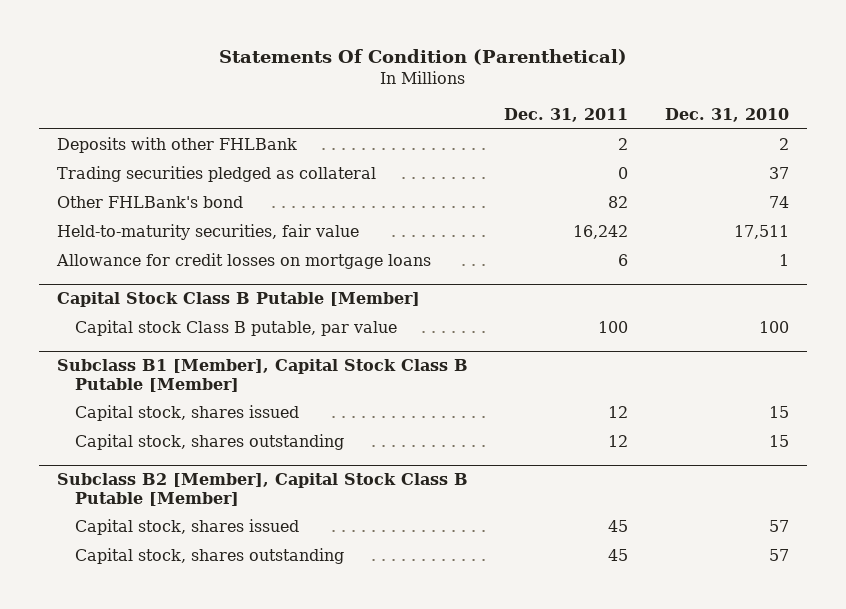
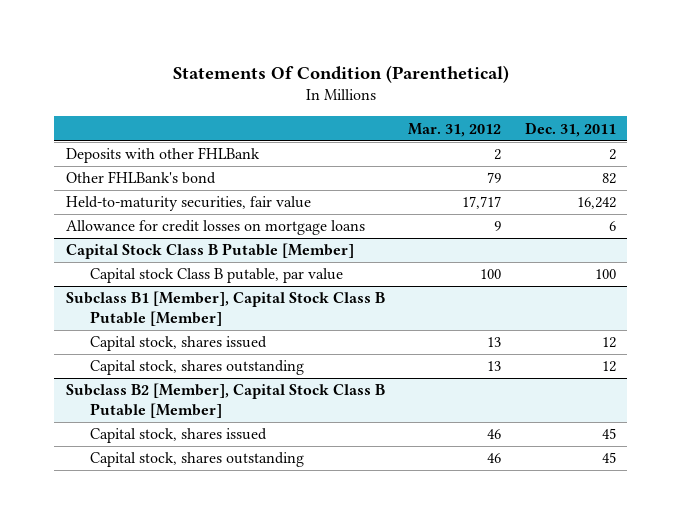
[664,108,789,123] Dec. 31, 2010 -> none
none -> [408,122,502,137] Mar. 31, 2012
[57,166,377,183] Trading securities pledged as collateral -> none

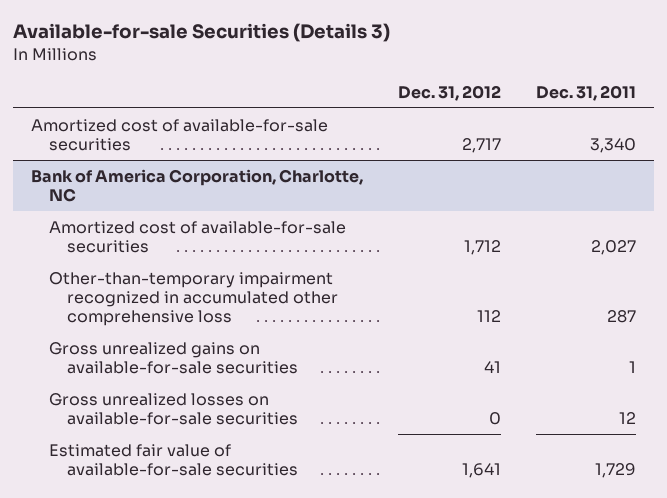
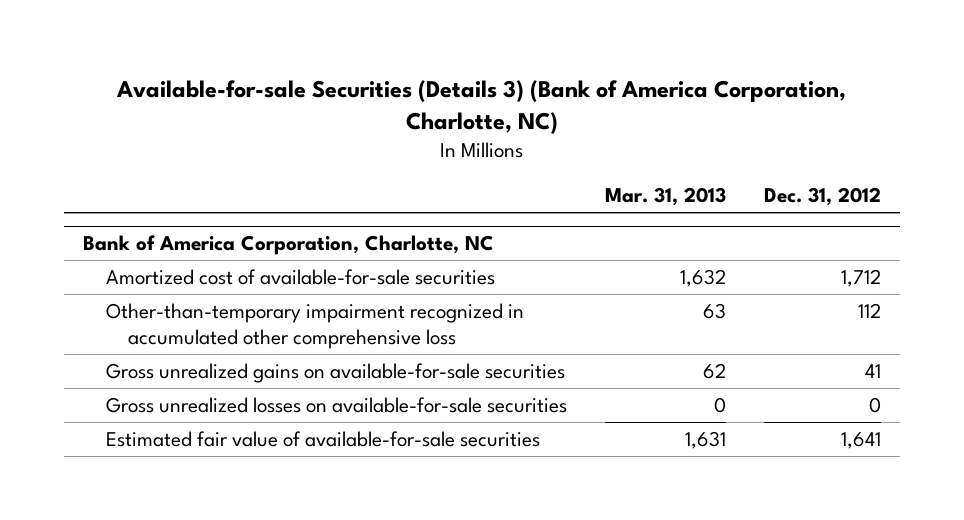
[13,23,391,43] Available-for-sale Securities (Details 3) -> [115,79,846,135] Available-for-sale Securities (Details 3) (Bank of America Corporation, Charlotte, NC)
[536,84,637,101] Dec. 31, 2011 -> none
none -> [604,187,726,207] Mar. 31, 2013
[30,118,328,151] Amortized cost of available-for-sale securities -> none

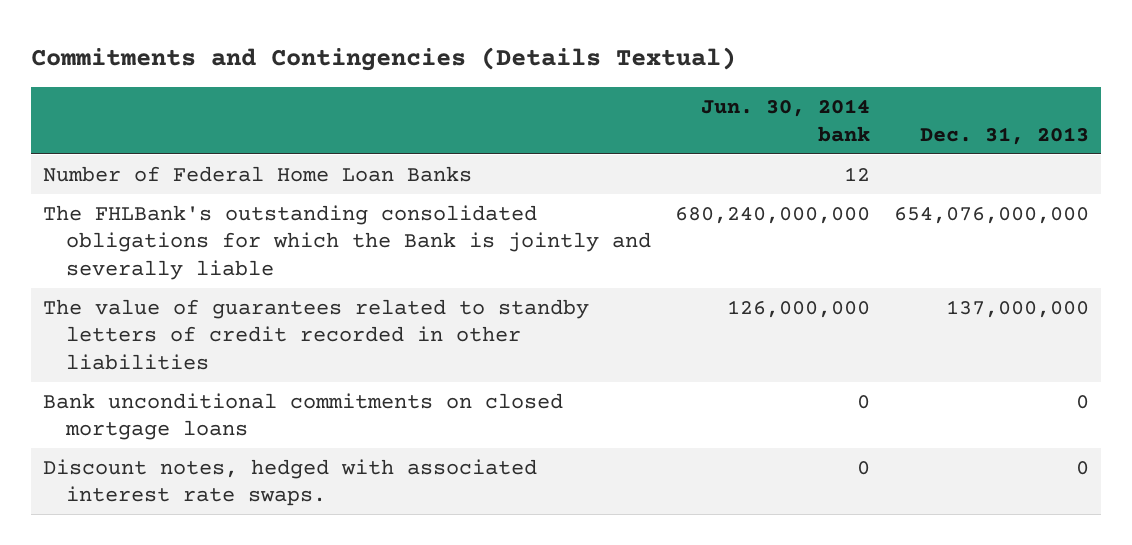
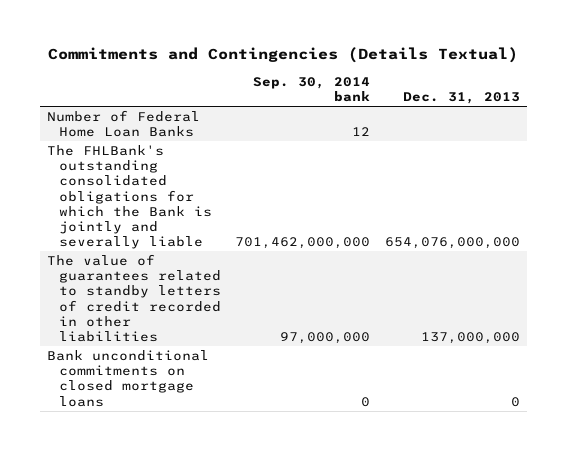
[701,99,871,142] Jun. 30, 2014 bank -> none
none -> [253,76,371,102] Sep. 30, 2014 bank
[42,458,537,507] Discount notes, hedged with associated interest rate swaps. -> none

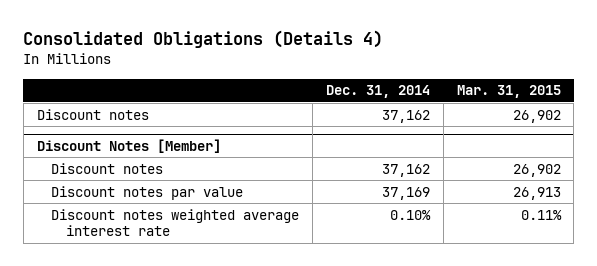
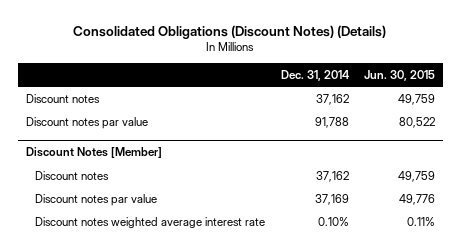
[23,30,384,49] Consolidated Obligations (Details 4) -> [73,24,387,39] Consolidated Obligations (Discount Notes) (Details)
[456,85,561,99] Mar. 31, 2015 -> none
none -> [364,69,436,81] Jun. 30, 2015
none -> [25,116,148,129] Discount notes par value

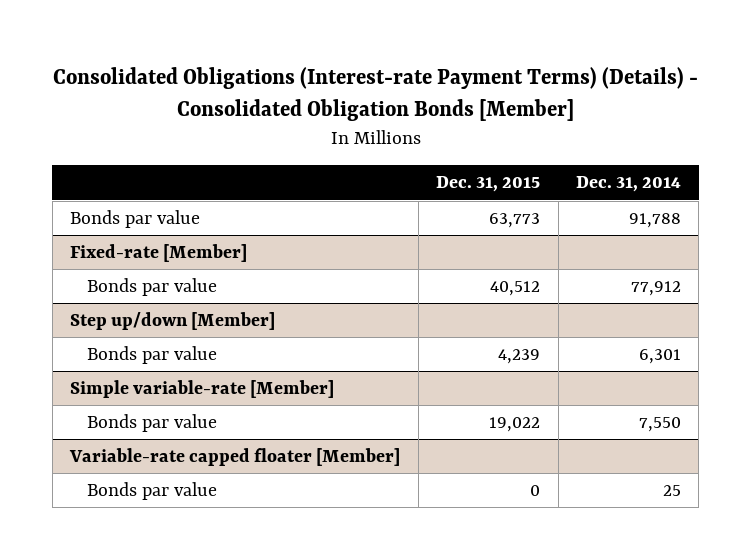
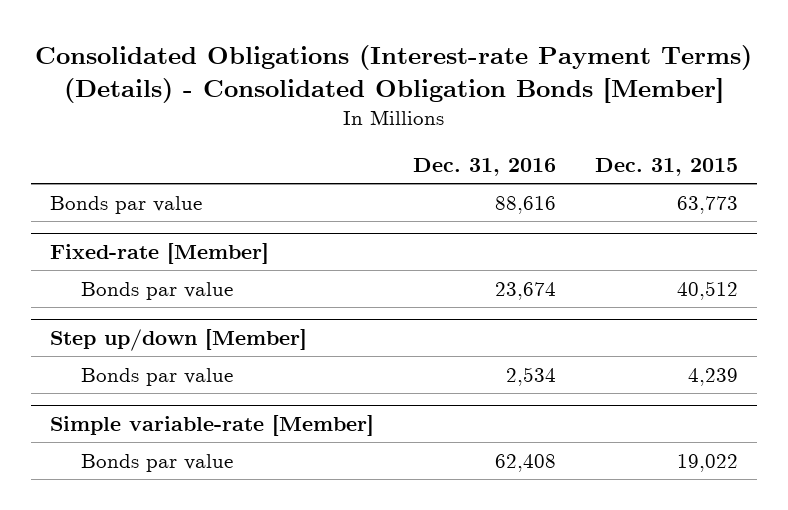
[575,176,681,193] Dec. 31, 2014 -> none
none -> [413,158,557,177] Dec. 31, 2016
[69,448,401,467] Variable-rate capped floater [Member] -> none
[86,482,217,501] Bonds par value -> none

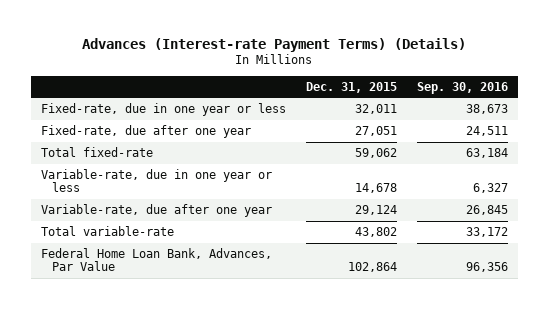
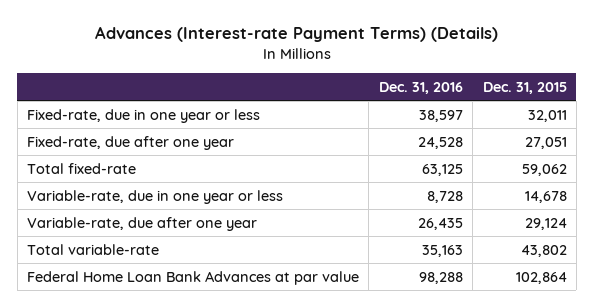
[416,81,508,94] Sep. 30, 2016 -> none
none -> [378,81,463,94] Dec. 31, 2016
[40,248,272,272] Federal Home Loan Bank, Advances, Par Value -> [26,270,359,285] Federal Home Loan Bank Advances at par value

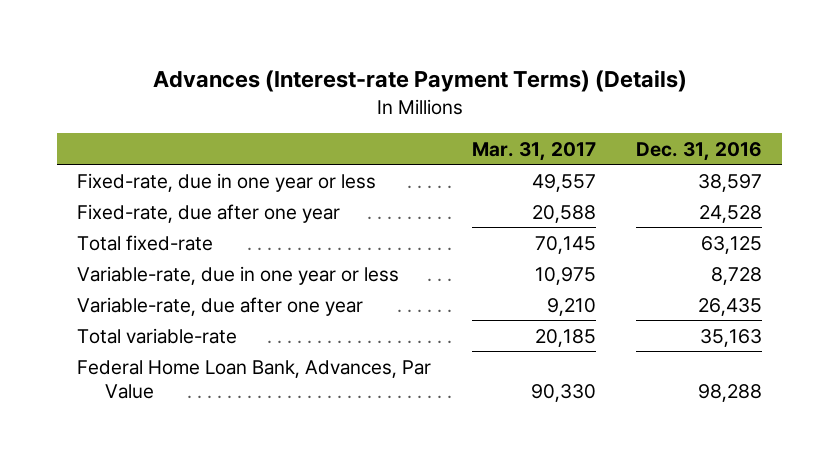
[482,81,567,94] Dec. 31, 2015 -> none
none -> [471,141,596,161] Mar. 31, 2017
[26,270,359,285] Federal Home Loan Bank Advances at par value -> [77,359,432,400] Federal Home Loan Bank, Advances, Par Value

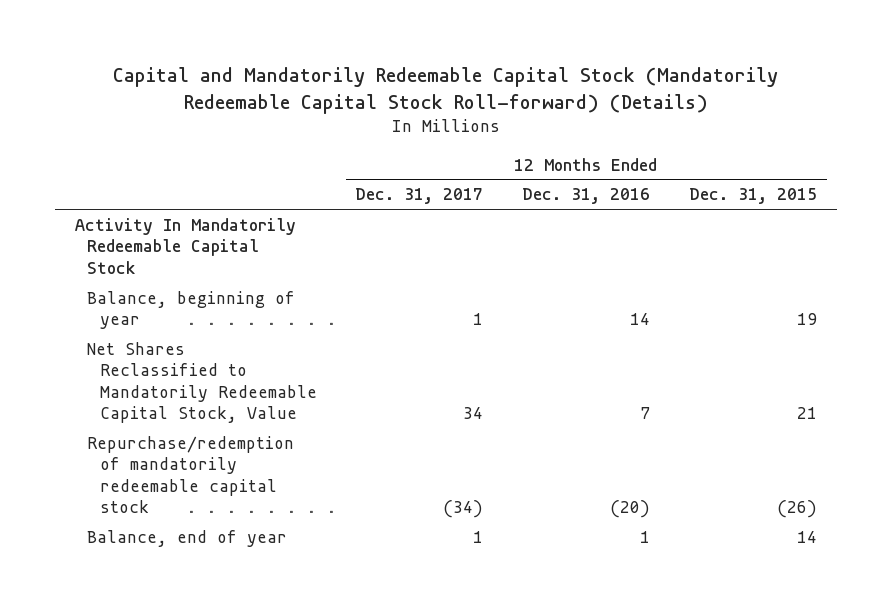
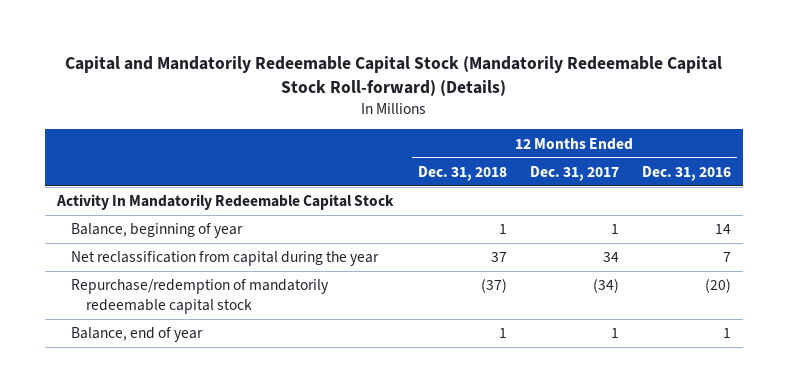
[689,188,818,205] Dec. 31, 2015 -> none
none -> [417,165,507,181] Dec. 31, 2018
[87,341,317,424] Net Shares Reclassified to Mandatorily Redeemable Capital Stock, Value -> [71,251,380,267] Net reclassification from capital during the year

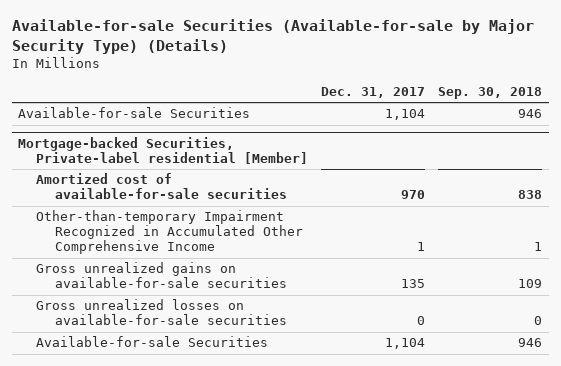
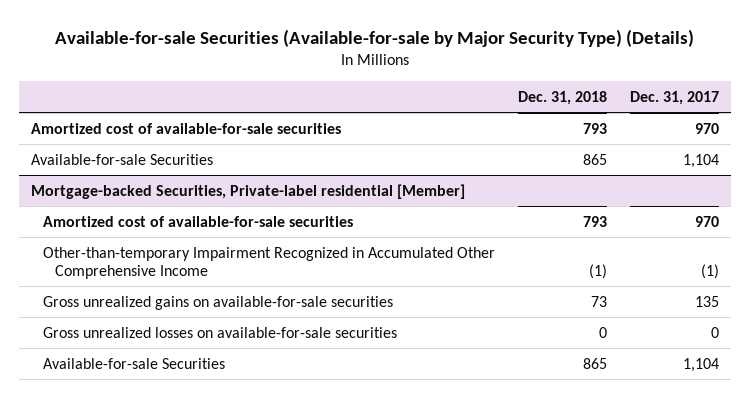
[438,86,543,99] Sep. 30, 2018 -> none
none -> [518,91,608,106] Dec. 31, 2018
none -> [30,122,341,134] Amortized cost of available-for-sale securities
[417,242,426,252] 1 -> [701,264,720,280] (1)

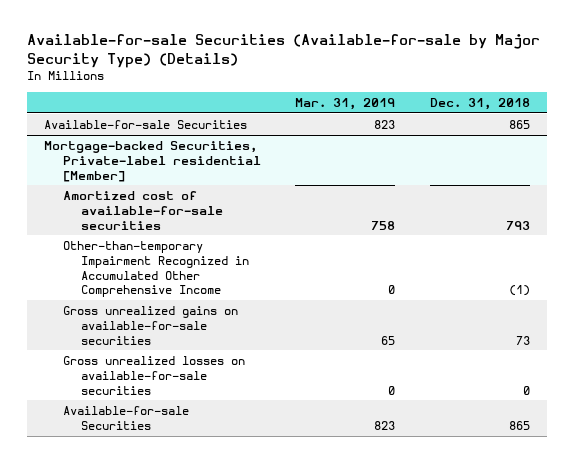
[630,91,720,106] Dec. 31, 2017 -> none
none -> [295,97,396,110] Mar. 31, 2019
[30,122,341,134] Amortized cost of available-for-sale securities -> none

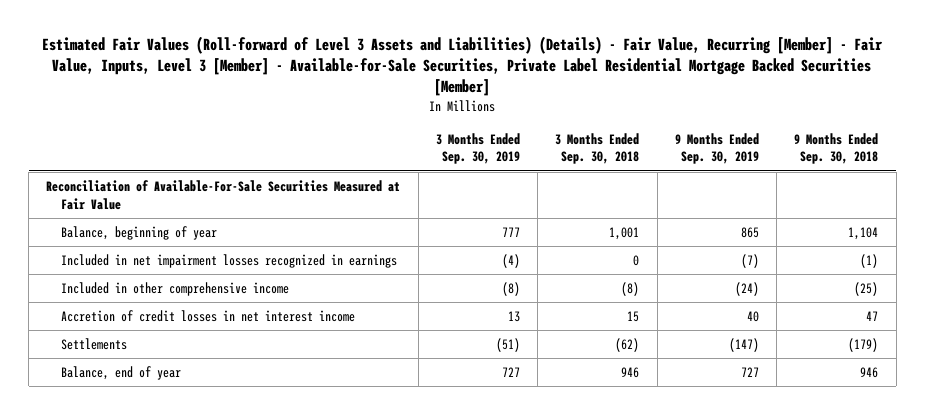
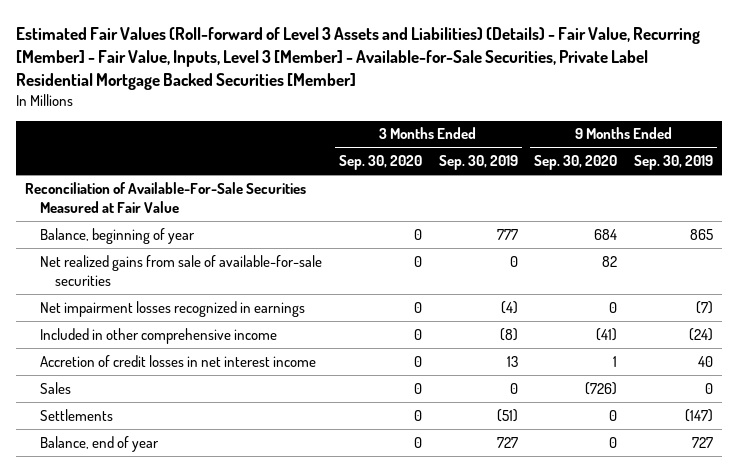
[555,132,640,165] 3 Months Ended Sep. 30, 2018 -> none
[794,132,879,165] 9 Months Ended Sep. 30, 2018 -> none
none -> [338,155,422,171] Sep. 30, 2020
none -> [534,155,618,171] Sep. 30, 2020
none -> [40,254,323,287] Net realized gains from sale of available-for-sale securities
[60,254,397,269] Included in net impairment losses recognized in earnings -> [40,300,306,317] Net impairment losses recognized in earnings
none -> [40,381,72,394] Sales

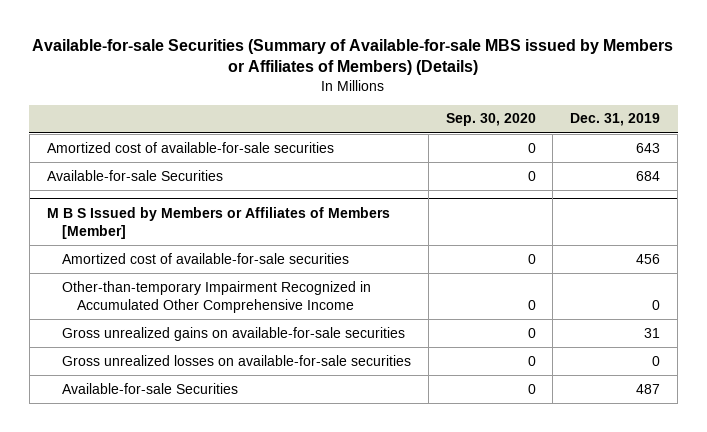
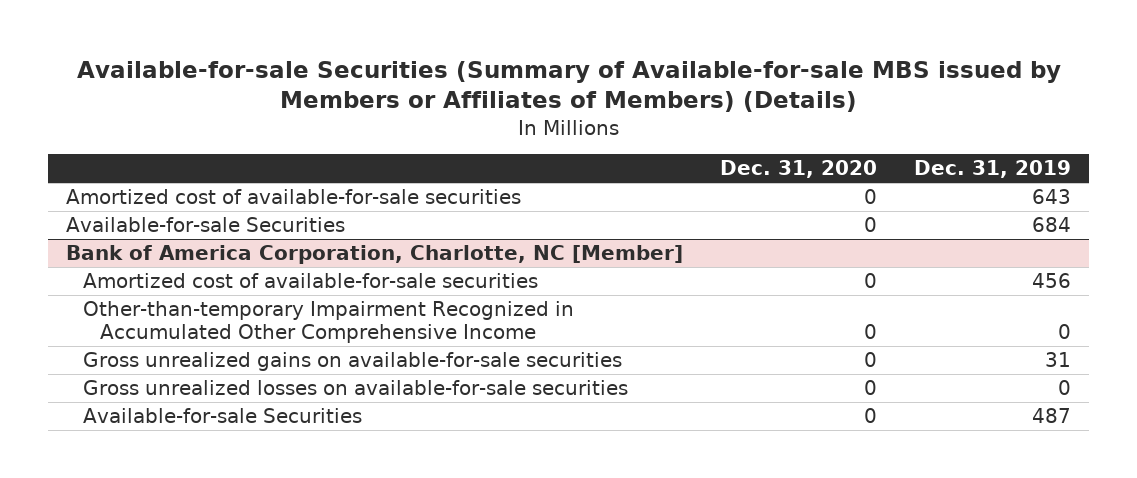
[445,113,536,127] Sep. 30, 2020 -> none
none -> [720,160,878,179] Dec. 31, 2020
[46,206,390,239] M B S Issued by Members or Affiliates of Members [Member] -> [66,245,684,265] Bank of America Corporation, Charlotte, NC [Member]

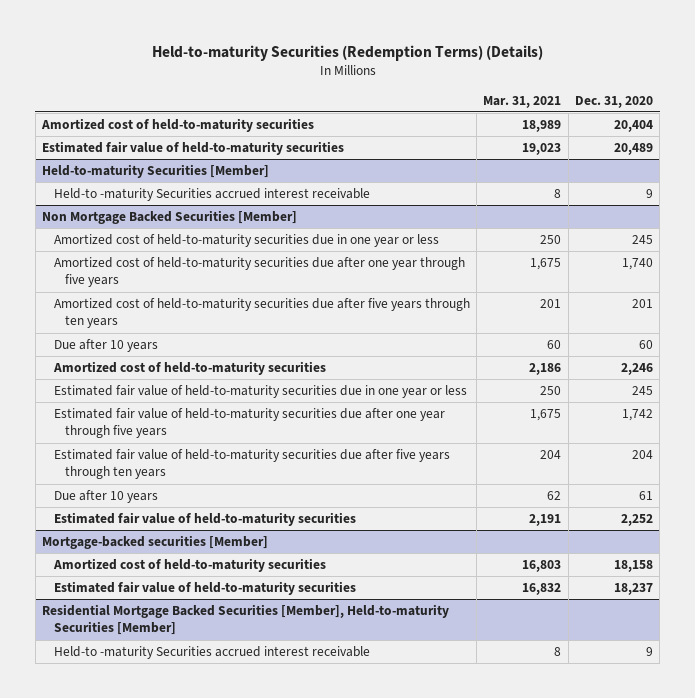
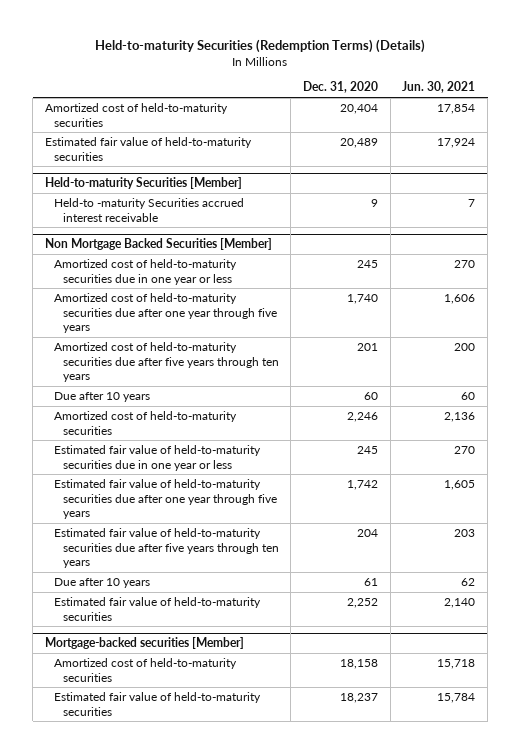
[483,95,562,108] Mar. 31, 2021 -> none
none -> [402,81,476,94] Jun. 30, 2021
[42,604,450,636] Residential Mortgage Backed Securities [Member], Held-to-maturity Securities [Member] -> none
[53,646,370,660] Held-to -maturity Securities accrued interest receivable -> none

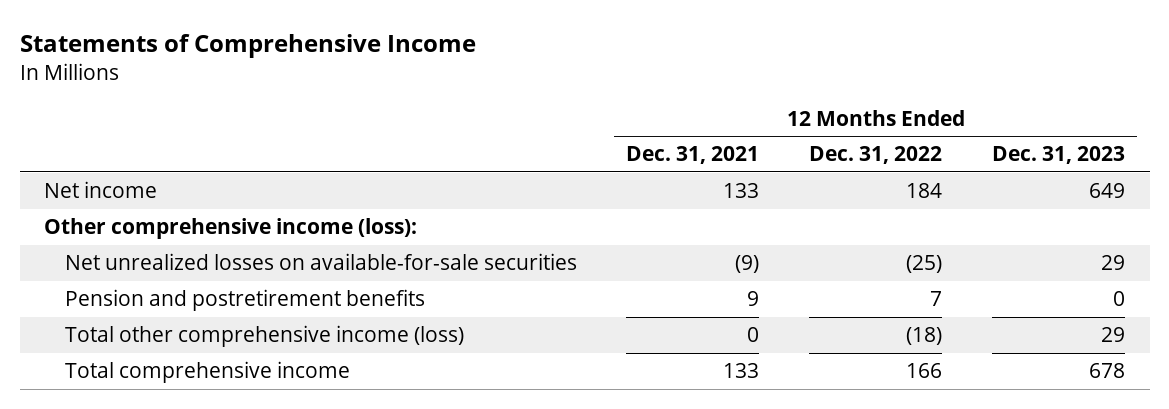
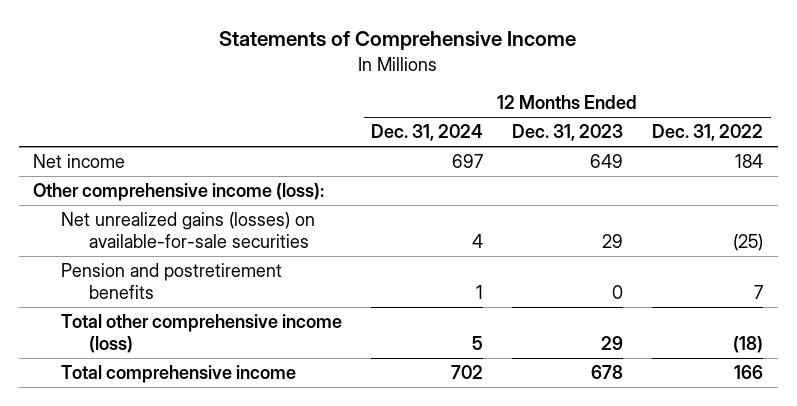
[626,146,760,165] Dec. 31, 2021 -> none
none -> [371,124,484,142] Dec. 31, 2024
[64,253,577,271] Net unrealized losses on available-for-sale securities -> [61,211,316,249] Net unrealized gains (losses) on available-for-sale securities

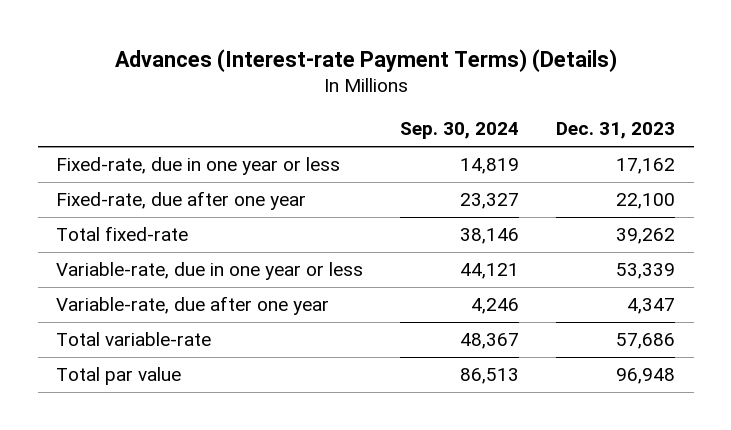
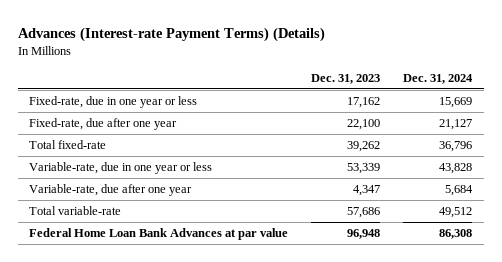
[400,122,520,140] Sep. 30, 2024 -> none
none -> [403,74,474,85] Dec. 31, 2024
[56,367,182,386] Total par value -> [29,227,289,240] Federal Home Loan Bank Advances at par value

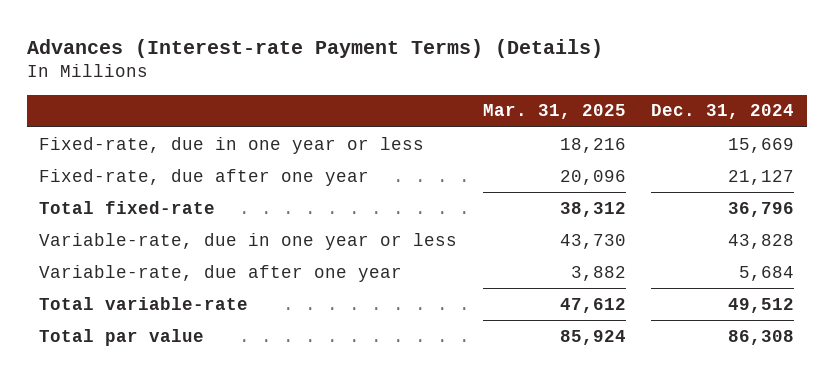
[311,74,381,85] Dec. 31, 2023 -> none
none -> [482,104,626,120] Mar. 31, 2025
[29,227,289,240] Federal Home Loan Bank Advances at par value -> [39,328,205,346] Total par value

